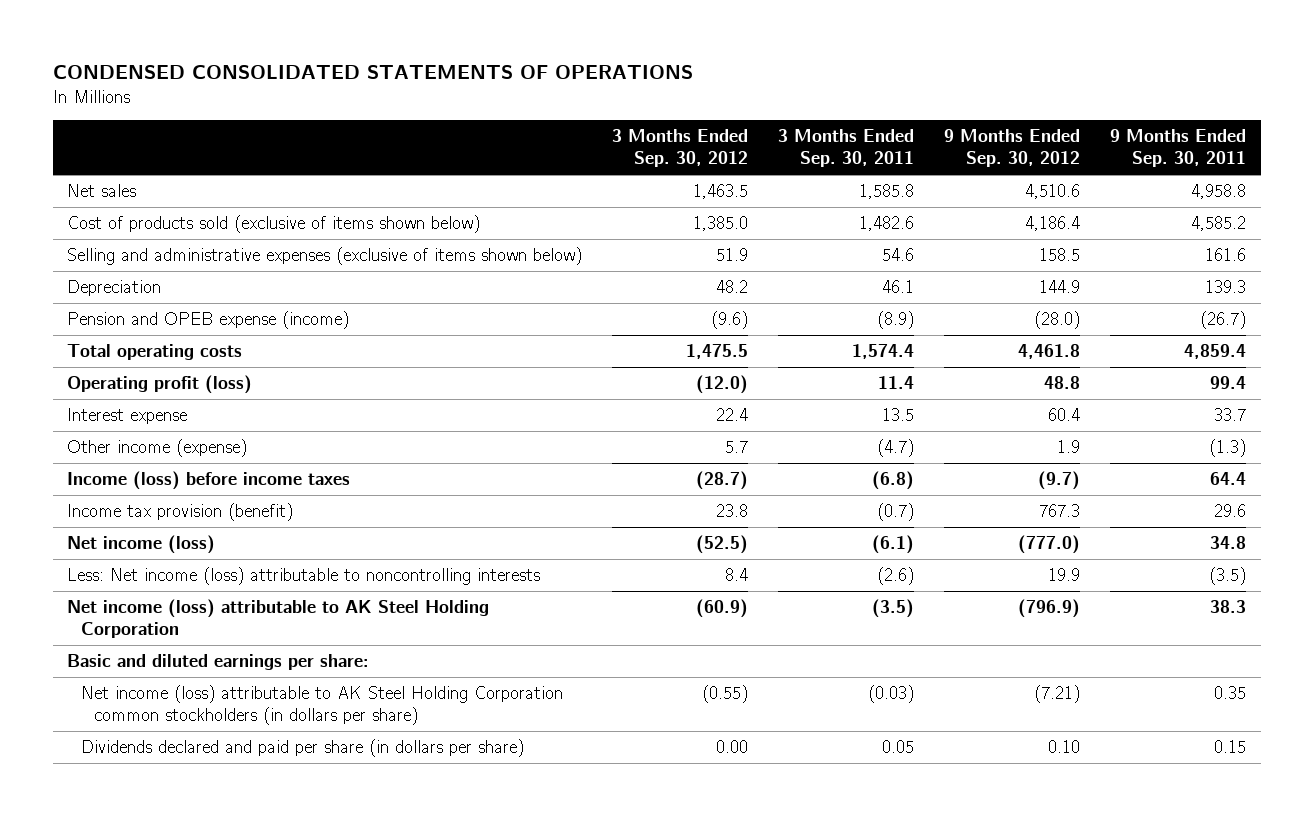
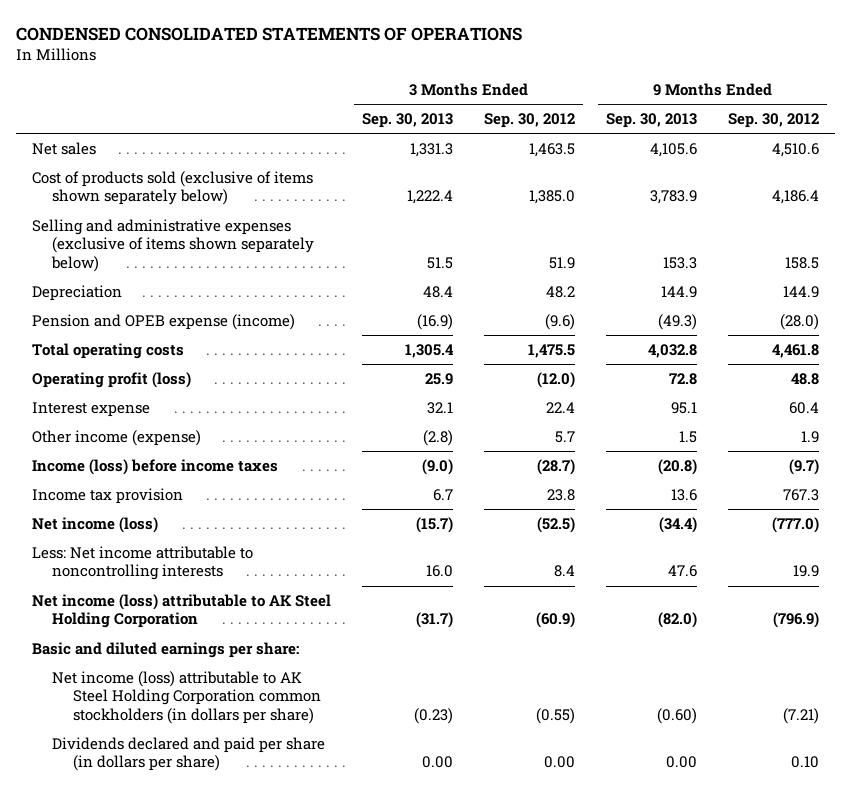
[778,128,915,168] 3 Months Ended Sep. 30, 2011 -> none
[1109,128,1246,168] 9 Months Ended Sep. 30, 2011 -> none
none -> [361,113,453,129] Sep. 30, 2013
none -> [606,113,698,129] Sep. 30, 2013
[67,214,481,233] Cost of products sold (exclusive of items shown below) -> [31,171,313,206] Cost of products sold (exclusive of items shown separately below)
[67,246,583,265] Selling and administrative expenses (exclusive of items shown below) -> [31,219,315,272] Selling and administrative expenses (exclusive of items shown separately below)
[67,502,294,521] Income tax provision (benefit) -> [31,488,183,505] Income tax provision
[67,566,541,585] Less: Net income (loss) attributable to noncontrolling interests -> [31,546,253,581] Less: Net income attributable to noncontrolling interests

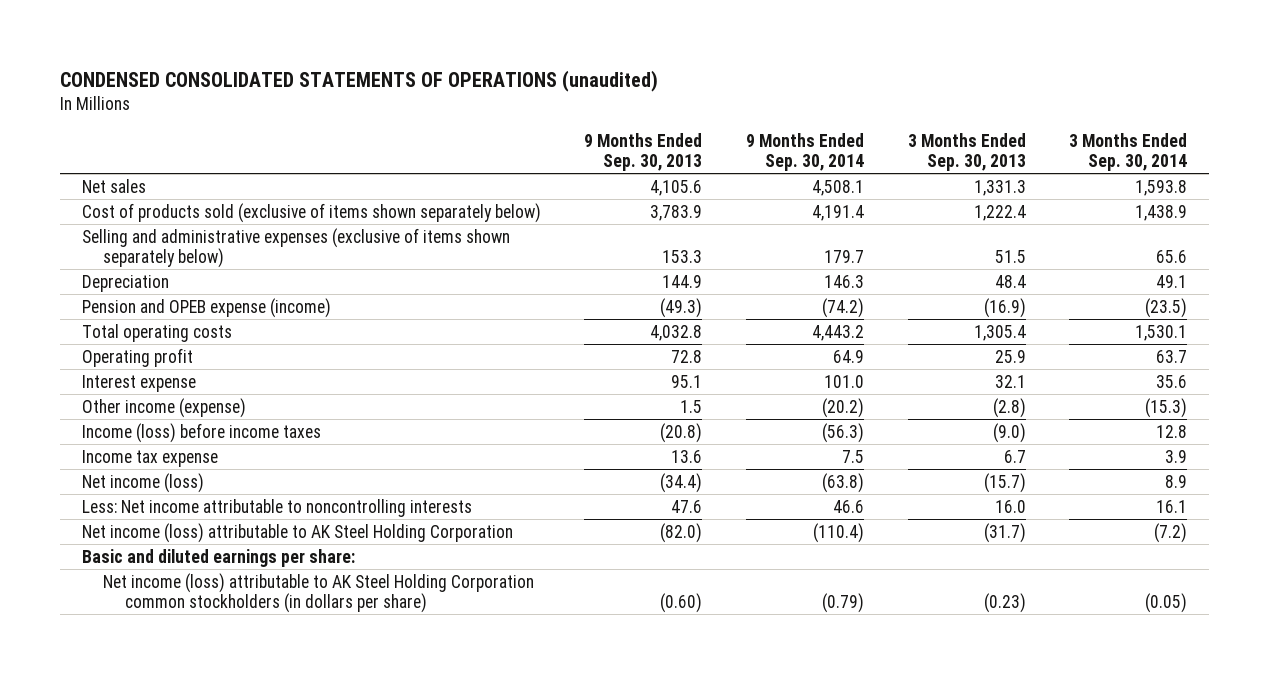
[16,26,523,41] CONDENSED CONSOLIDATED STATEMENTS OF OPERATIONS -> [59,69,658,92] CONDENSED CONSOLIDATED STATEMENTS OF OPERATIONS (unaudited)
[484,113,576,129] Sep. 30, 2012 -> none
[728,113,820,129] Sep. 30, 2012 -> none
none -> [745,132,864,171] 9 Months Ended Sep. 30, 2014
none -> [1069,132,1188,171] 3 Months Ended Sep. 30, 2014
[31,372,191,389] Operating profit (loss) -> [81,347,193,367] Operating profit
[31,488,183,505] Income tax provision -> [81,449,218,467] Income tax expense
[52,737,326,772] Dividends declared and paid per share (in dollars per share) -> none

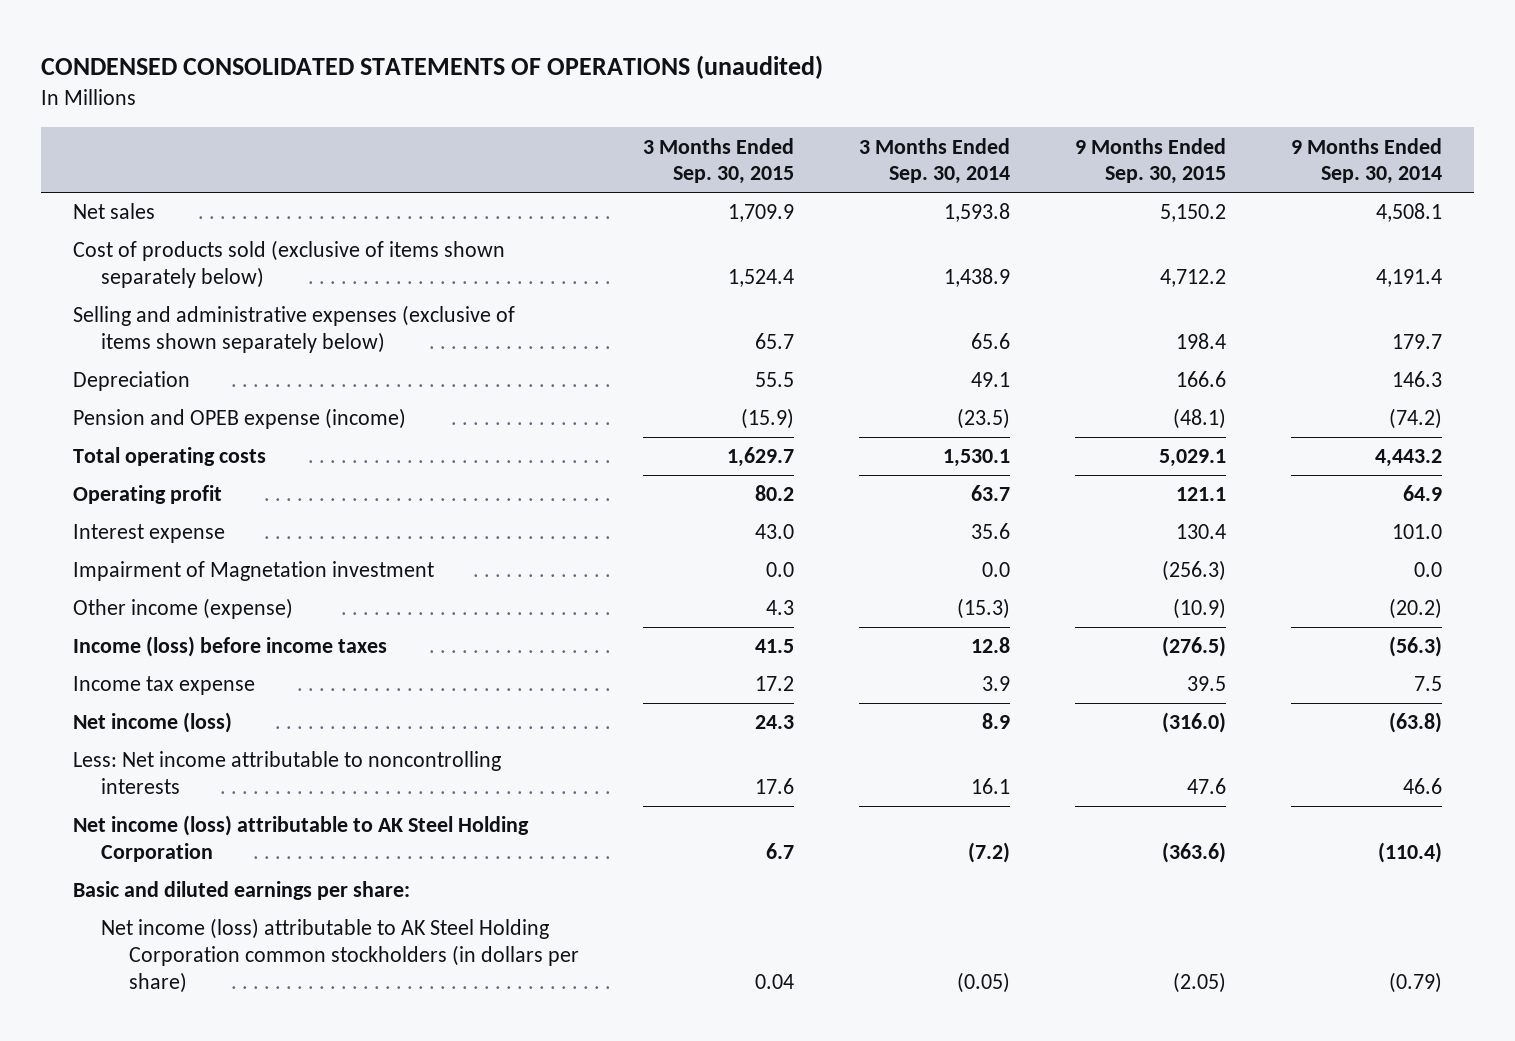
[584,132,703,171] 9 Months Ended Sep. 30, 2013 -> none
[907,132,1026,171] 3 Months Ended Sep. 30, 2013 -> none
none -> [643,137,795,185] 3 Months Ended Sep. 30, 2015
none -> [1074,137,1226,185] 9 Months Ended Sep. 30, 2015
none -> [73,561,435,582] Impairment of Magnetation investment

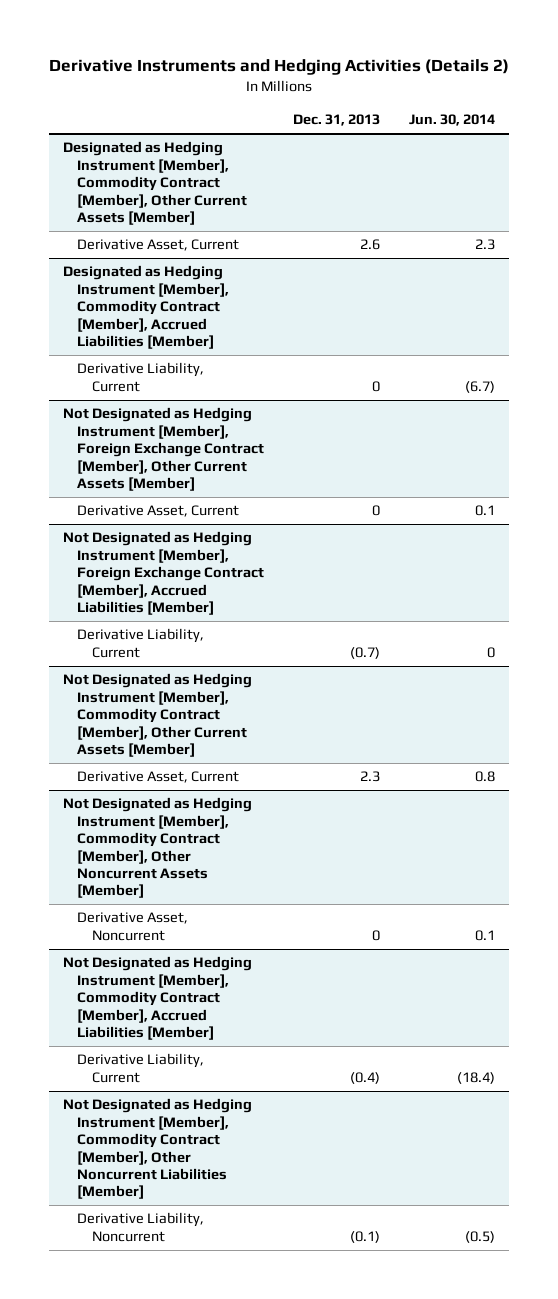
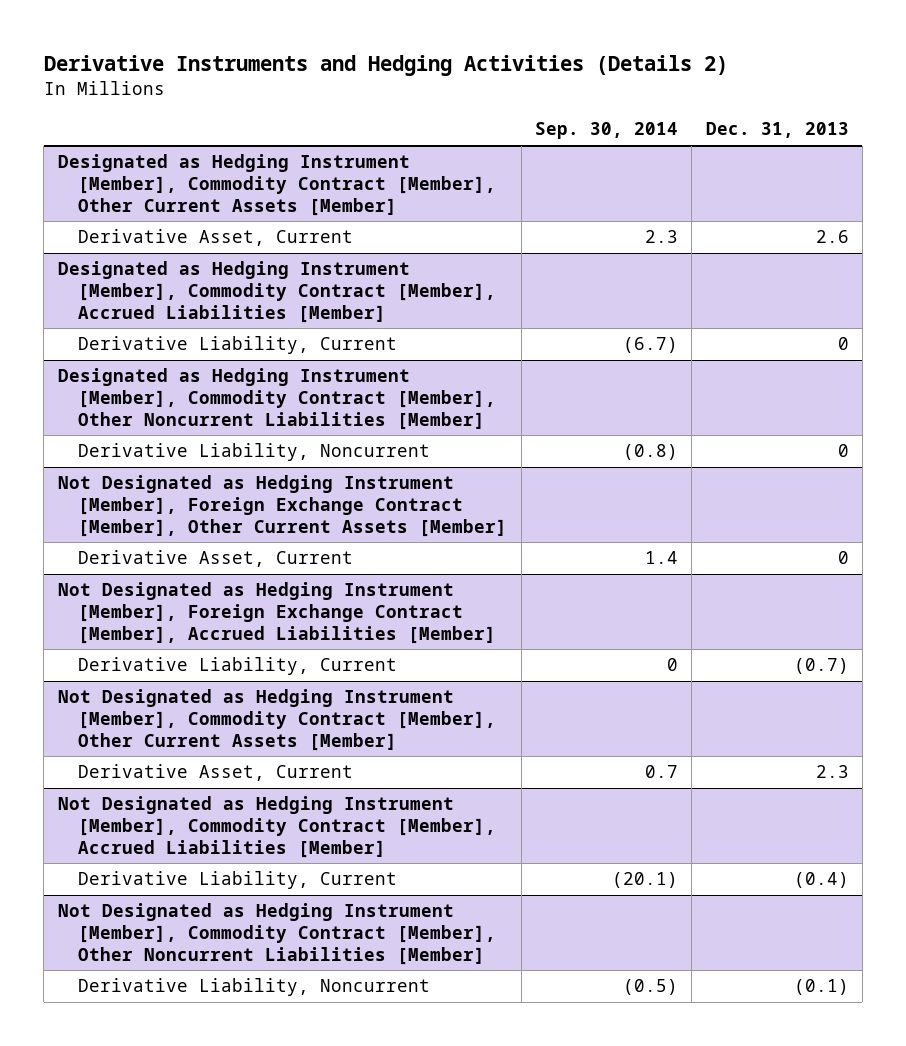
[409,114,496,127] Jun. 30, 2014 -> none
none -> [534,122,678,140] Sep. 30, 2014
none -> [57,368,497,430] Designated as Hedging Instrument [Member], Commodity Contract [Member], Other Noncurrent Liabilities [Member]
none -> [78,443,431,462] Derivative Liability, Noncurrent
[63,797,253,899] Not Designated as Hedging Instrument [Member], Commodity Contract [Member], Other Noncurrent Assets [Member] -> none
[77,912,189,941] Derivative Asset, Noncurrent -> none

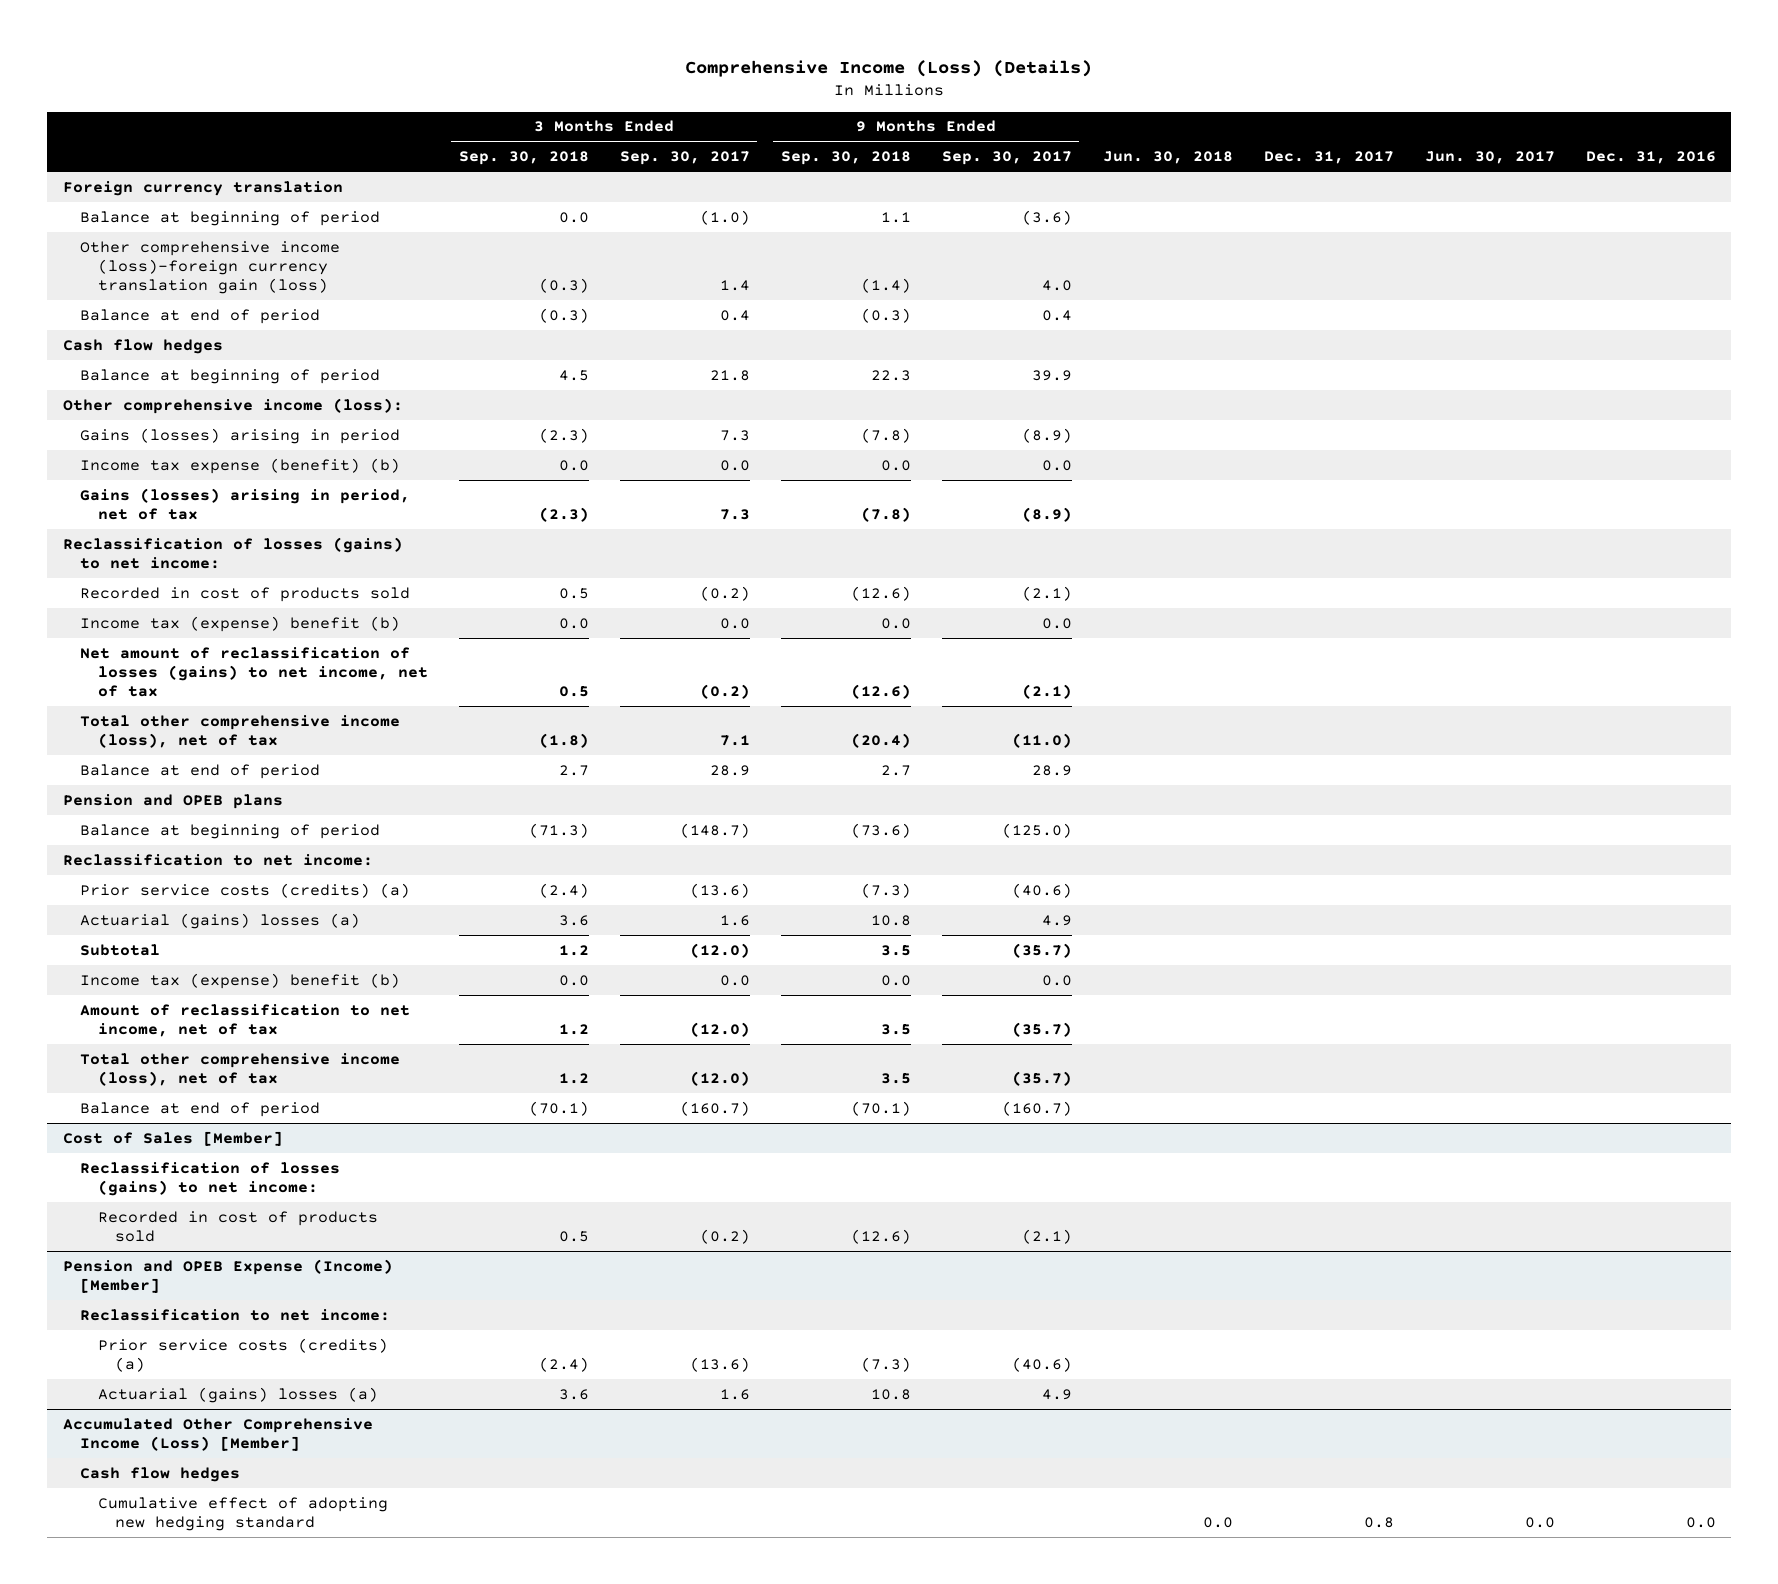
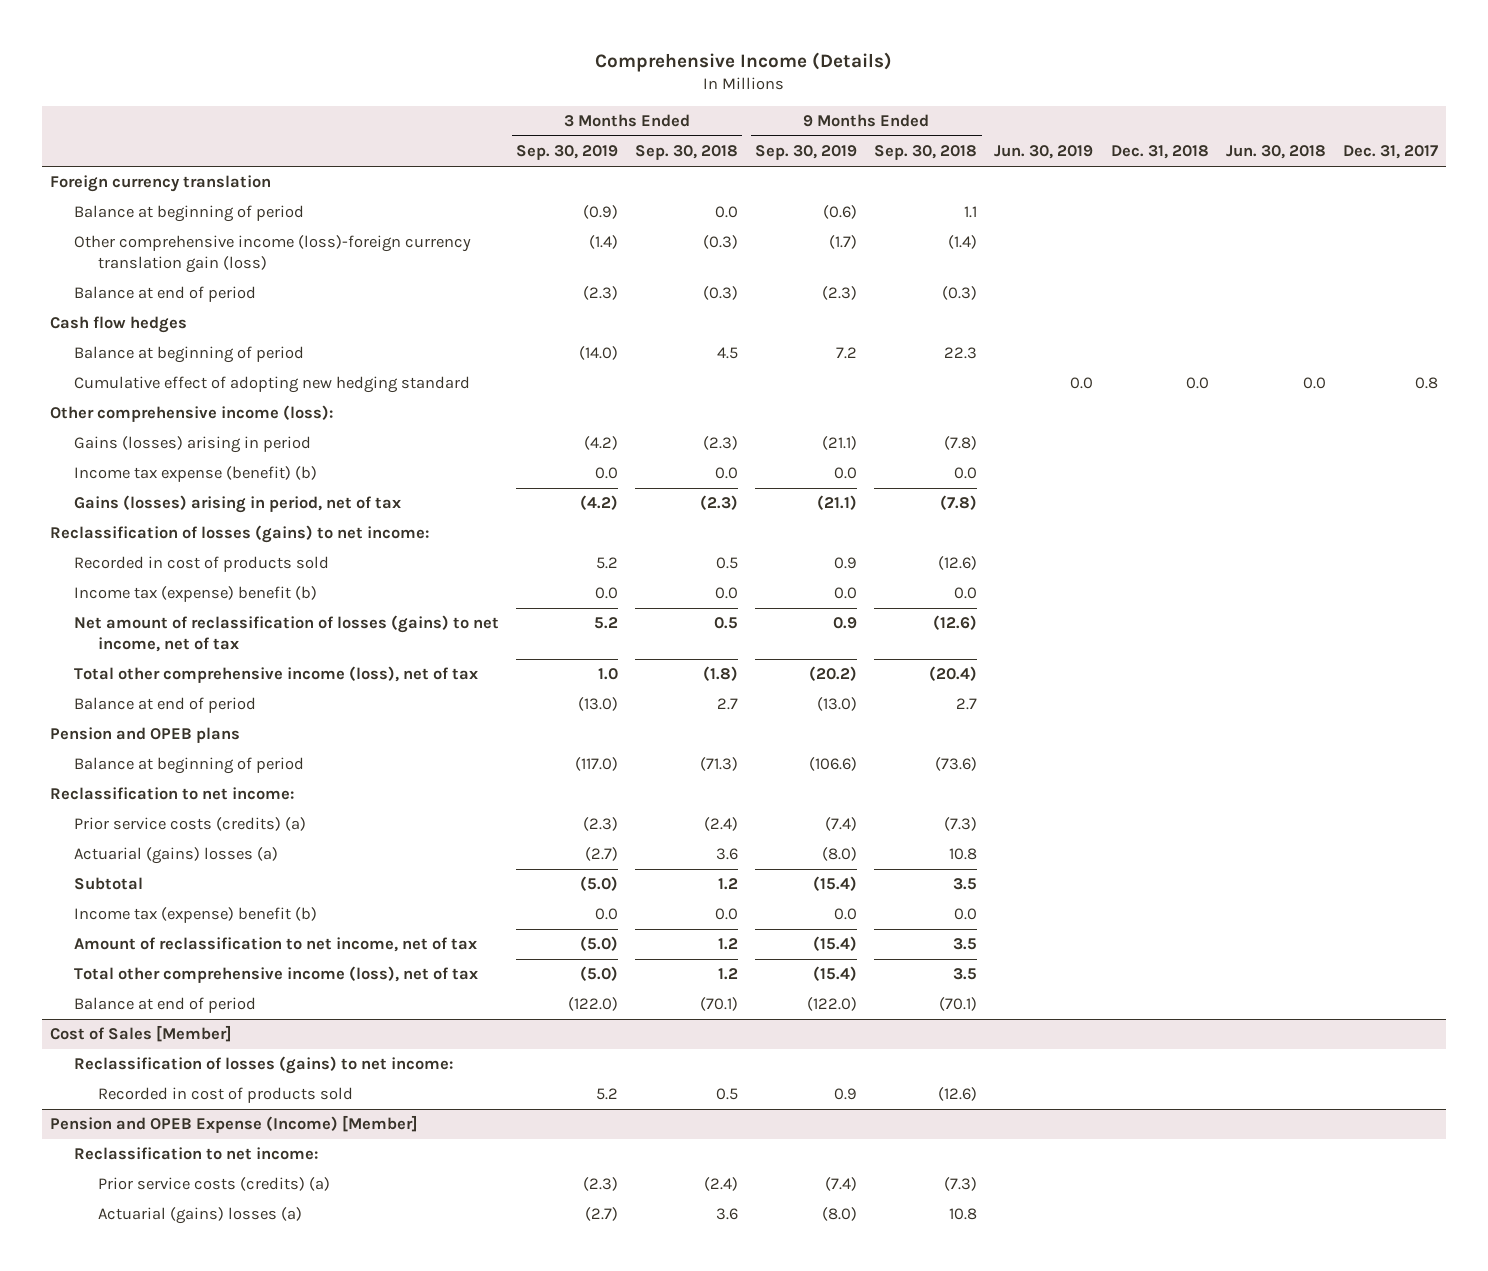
[685,59,1093,77] Comprehensive Income (Loss) (Details) -> [594,52,892,73] Comprehensive Income (Details)
[619,151,750,166] Sep. 30, 2017 -> none
[941,151,1072,166] Sep. 30, 2017 -> none
[1424,151,1555,165] Jun. 30, 2017 -> none
[1585,151,1716,165] Dec. 31, 2016 -> none
none -> [515,145,618,161] Sep. 30, 2019
none -> [755,145,858,161] Sep. 30, 2019
none -> [994,145,1094,160] Jun. 30, 2019
none -> [1110,145,1209,160] Dec. 31, 2018
none -> [73,376,470,394] Cumulative effect of adopting new hedging standard
[62,1417,373,1451] Accumulated Other Comprehensive Income (Loss) [Member] -> none
[80,1466,241,1482] Cash flow hedges -> none
[97,1496,388,1531] Cumulative effect of adopting new hedging standard -> none

